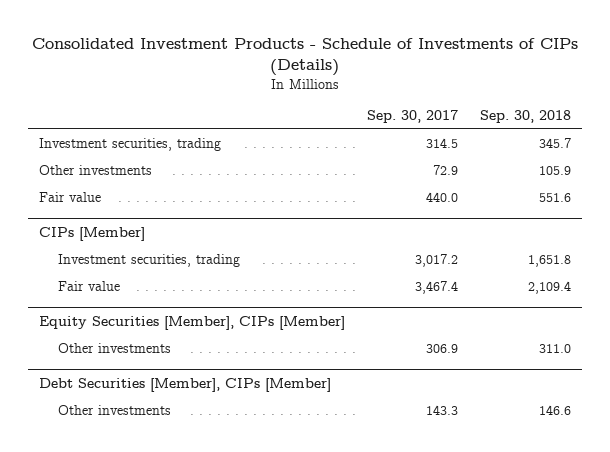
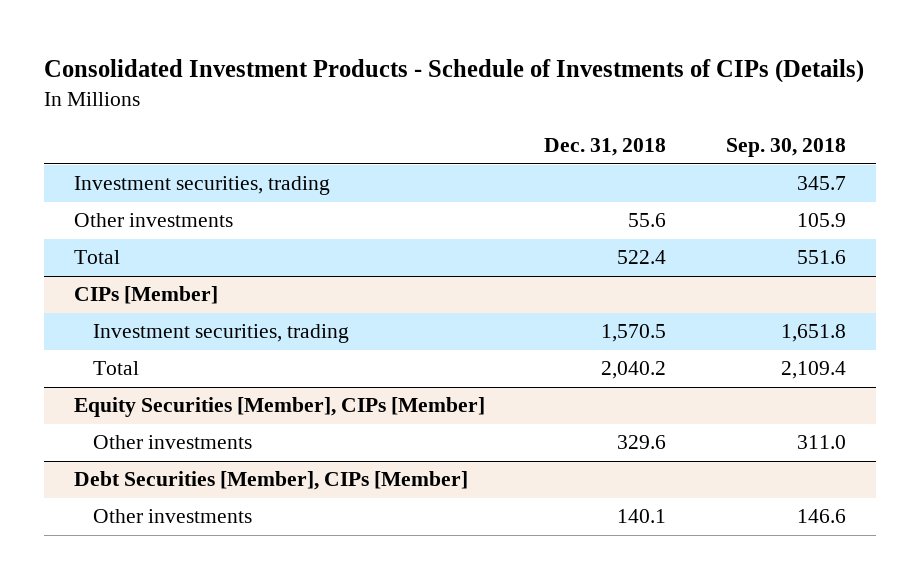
[367,110,459,124] Sep. 30, 2017 -> none
none -> [544,138,667,157] Dec. 31, 2018
[39,191,102,202] Fair value -> [73,250,120,265] Total
[57,280,120,291] Fair value -> [92,361,139,376] Total

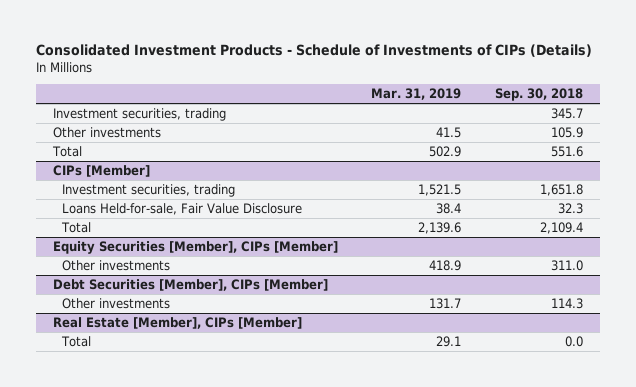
[544,138,667,157] Dec. 31, 2018 -> none
none -> [371,88,462,101] Mar. 31, 2019
none -> [61,202,302,215] Loans Held-for-sale, Fair Value Disclosure
[797,509,847,524] 146.6 -> [550,297,583,309] 114.3
none -> [53,316,303,329] Real Estate [Member], CIPs [Member]
none -> [60,335,91,347] Total

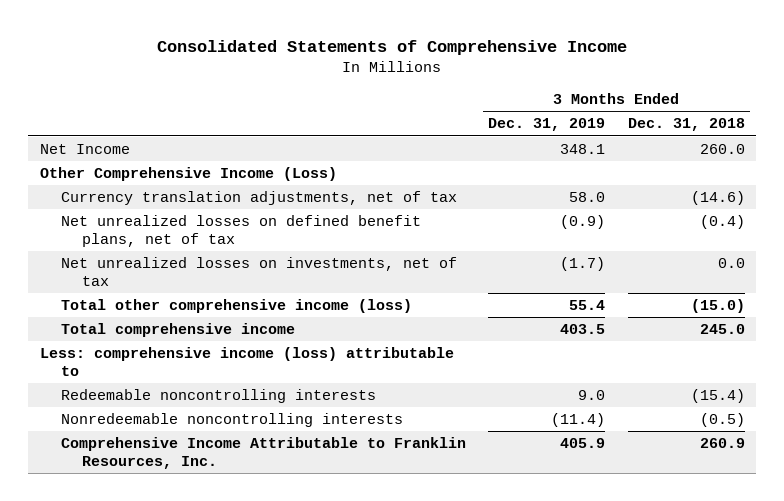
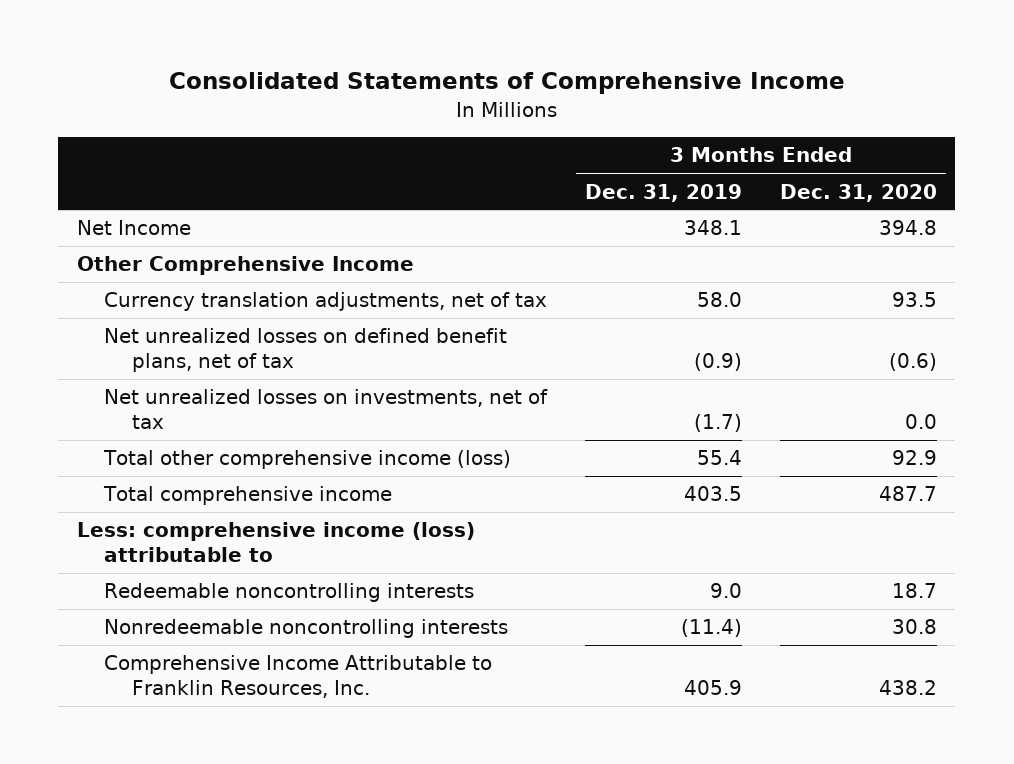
[627,118,745,132] Dec. 31, 2018 -> none
none -> [779,183,937,202] Dec. 31, 2020
[39,167,337,182] Other Comprehensive Income (Loss) -> [76,256,414,276] Other Comprehensive Income

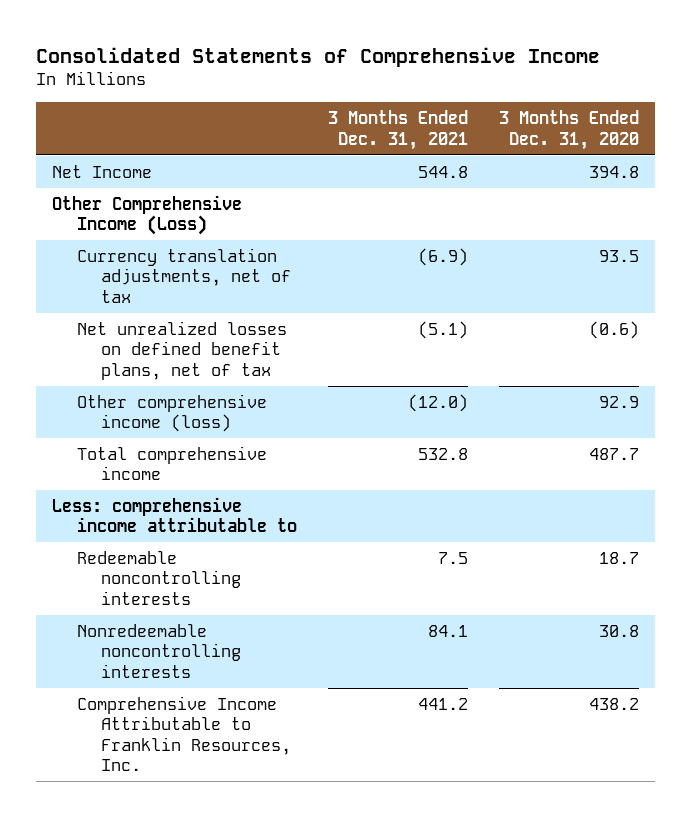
[584,183,742,202] Dec. 31, 2019 -> none
none -> [327,110,468,150] 3 Months Ended Dec. 31, 2021
[76,256,414,276] Other Comprehensive Income -> [52,194,243,236] Other Comprehensive Income (Loss)
[104,389,549,429] Net unrealized losses on investments, net of tax -> none
[103,450,512,470] Total other comprehensive income (loss) -> [76,393,267,433] Other comprehensive income (loss)
[76,522,475,562] Less: comprehensive income (loss) attributable to -> [52,496,297,533] Less: comprehensive income attributable to

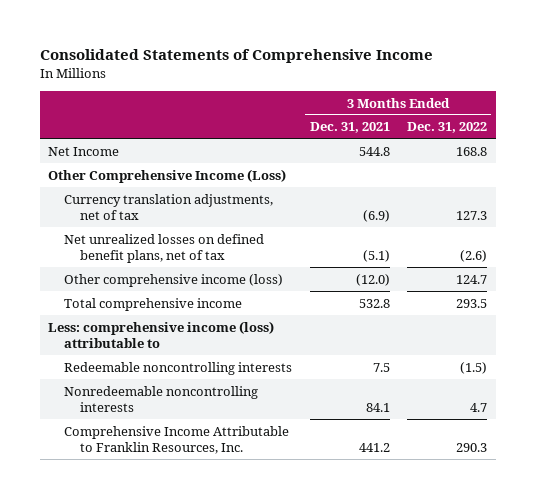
[499,110,640,150] 3 Months Ended Dec. 31, 2020 -> none
none -> [407,122,488,134] Dec. 31, 2022
[52,496,297,533] Less: comprehensive income attributable to -> [48,320,275,348] Less: comprehensive income (loss) attributable to

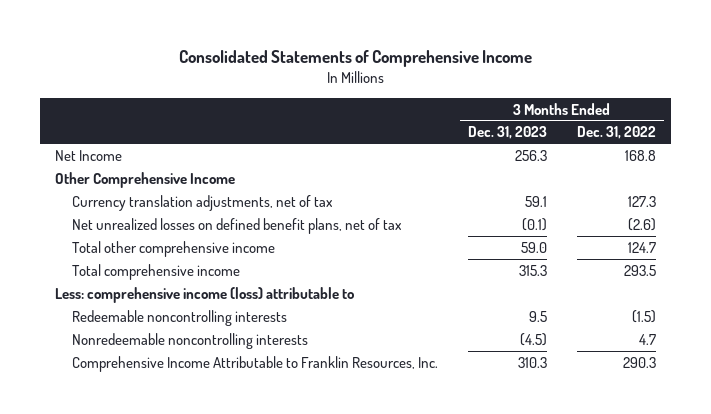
[309,122,390,134] Dec. 31, 2021 -> none
none -> [468,126,548,140] Dec. 31, 2023
[48,168,287,183] Other Comprehensive Income (Loss) -> [54,171,235,188] Other Comprehensive Income
[64,273,284,287] Other comprehensive income (loss) -> [71,240,275,257] Total other comprehensive income

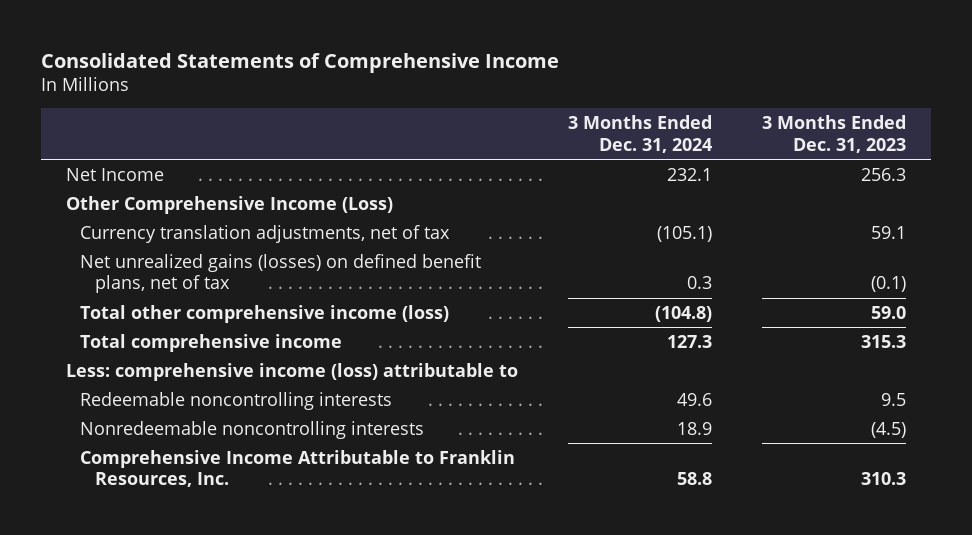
[577,126,657,140] Dec. 31, 2022 -> none
none -> [567,114,712,153] 3 Months Ended Dec. 31, 2024
[54,171,235,188] Other Comprehensive Income -> [65,195,393,214] Other Comprehensive Income (Loss)
[71,217,402,234] Net unrealized losses on defined benefit plans, net of tax -> [80,253,482,294] Net unrealized gains (losses) on defined benefit plans, net of tax
[71,240,275,257] Total other comprehensive income -> [80,304,450,323] Total other comprehensive income (loss)

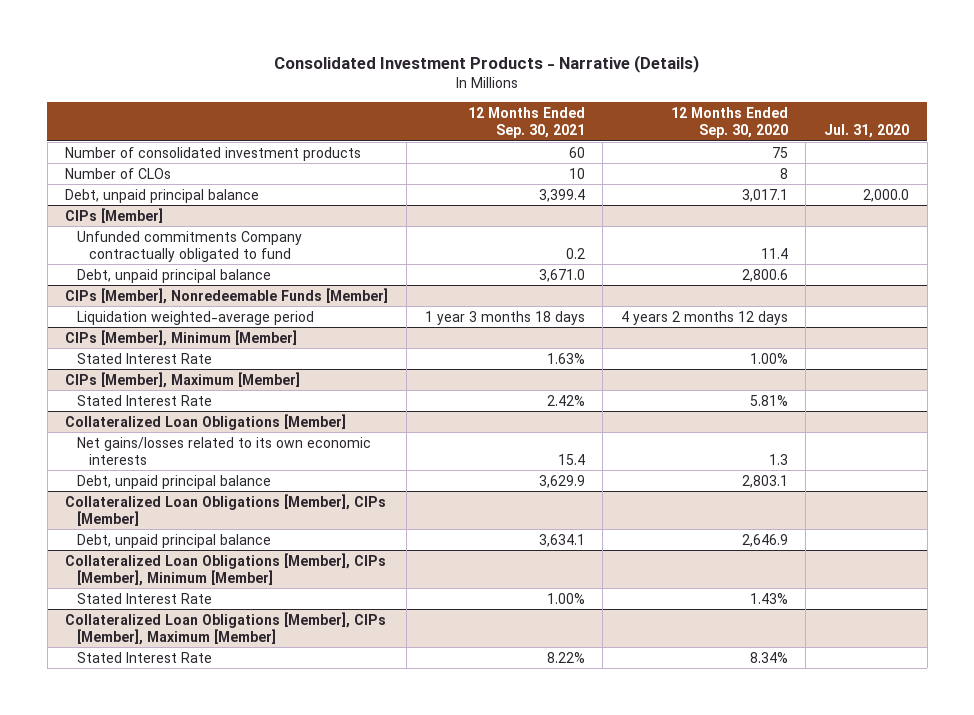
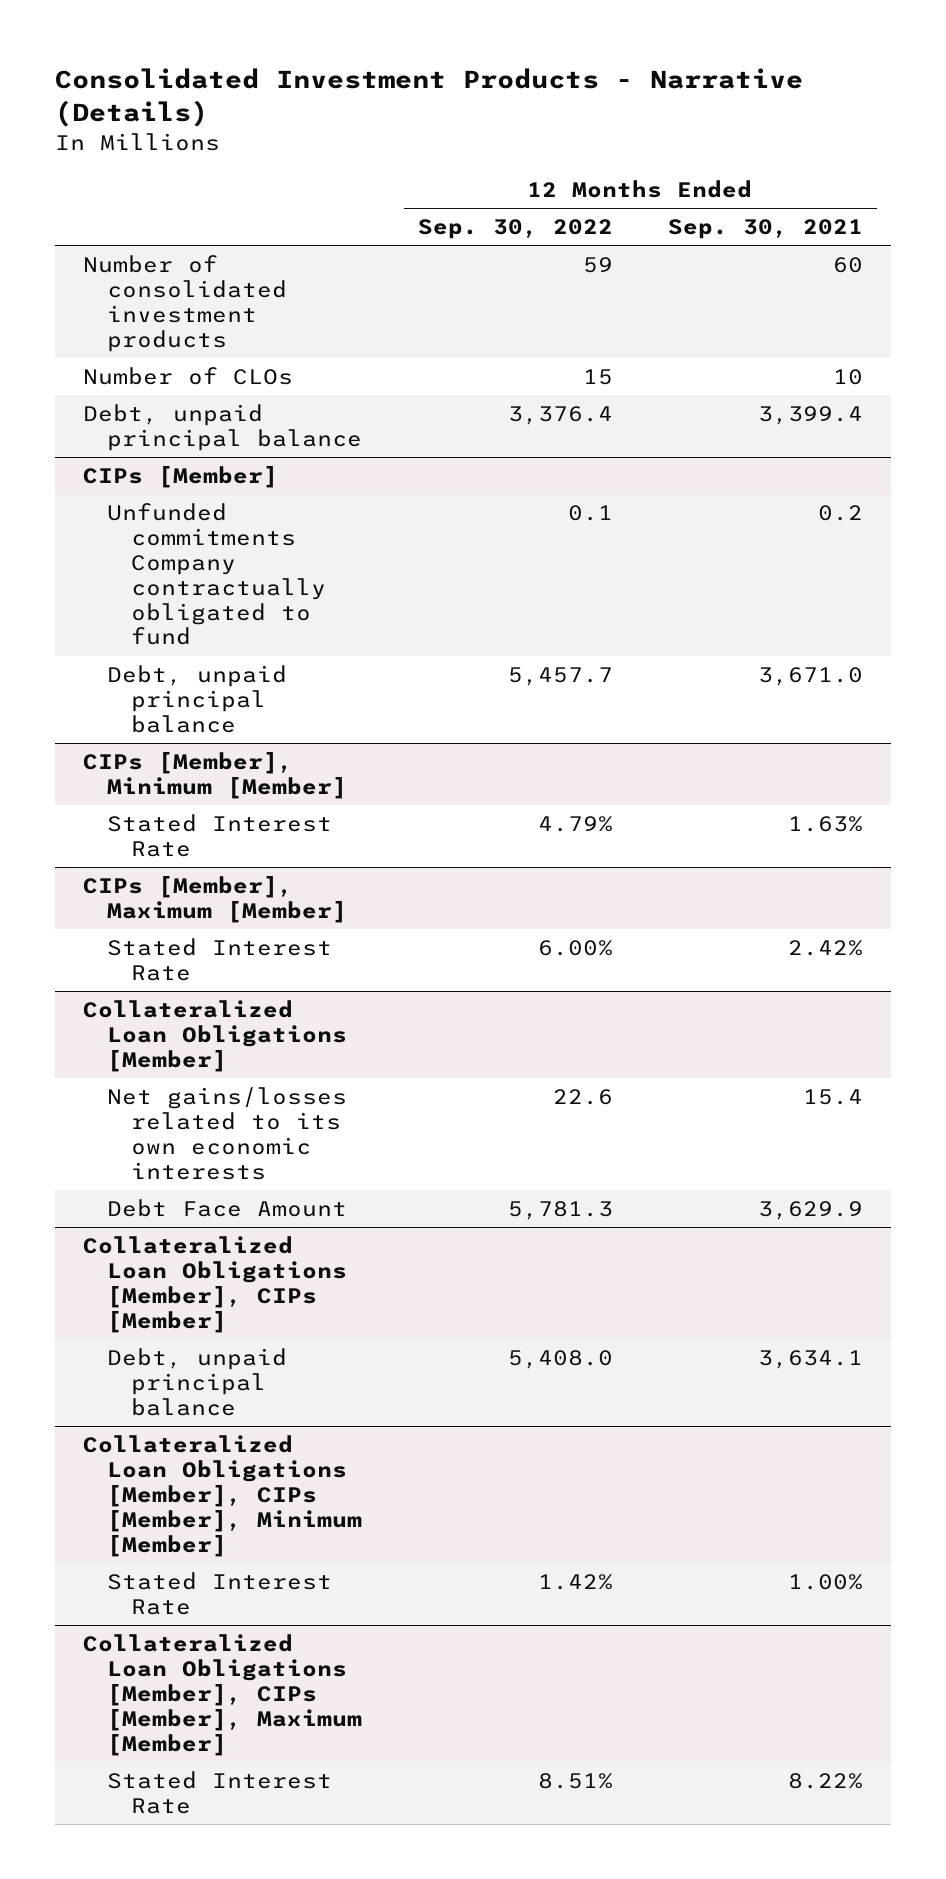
[670,107,788,139] 12 Months Ended Sep. 30, 2020 -> none
[823,124,909,139] Jul. 31, 2020 -> none
none -> [417,219,613,240] Sep. 30, 2022
[65,287,389,304] CIPs [Member], Nonredeemable Funds [Member] -> none
[77,310,315,325] Liquidation weighted-average period -> none
[77,474,272,489] Debt, unpaid principal balance -> [107,1198,348,1217] Debt Face Amount

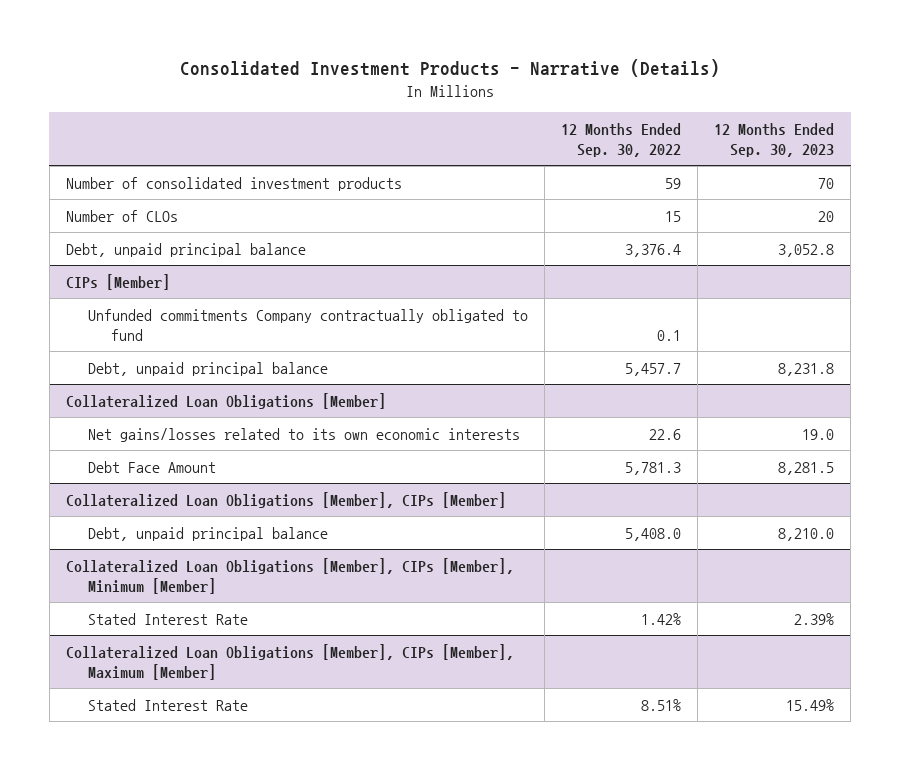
[667,219,863,240] Sep. 30, 2021 -> none
none -> [714,122,835,157] 12 Months Ended Sep. 30, 2023
[83,751,348,799] CIPs [Member], Minimum [Member] -> none
[107,813,333,857] Stated Interest Rate -> none
[83,875,348,923] CIPs [Member], Maximum [Member] -> none
[107,937,333,981] Stated Interest Rate -> none

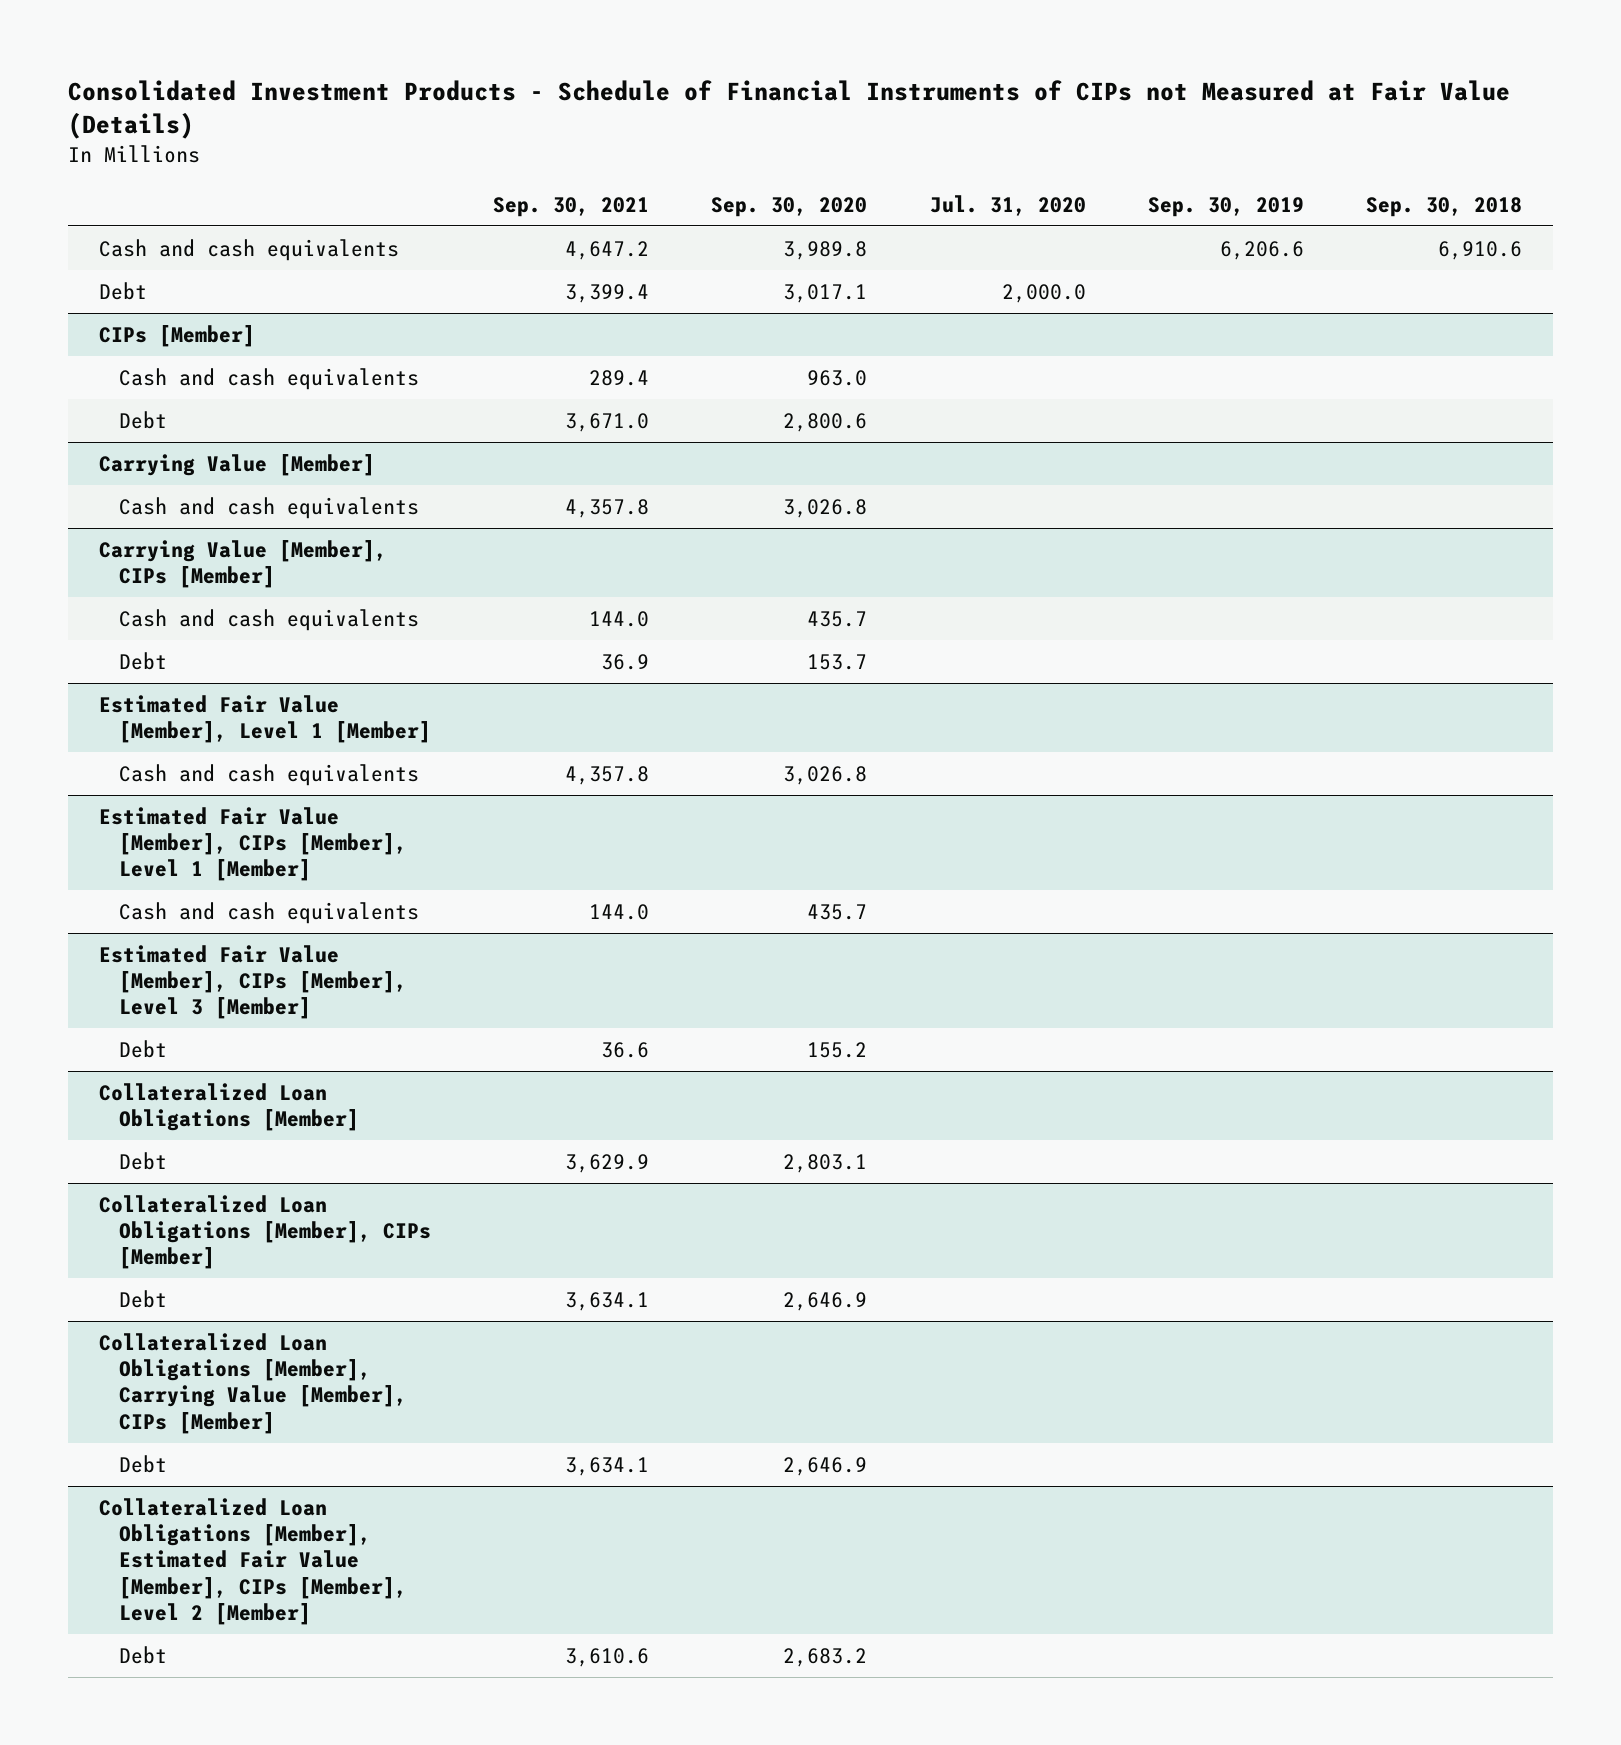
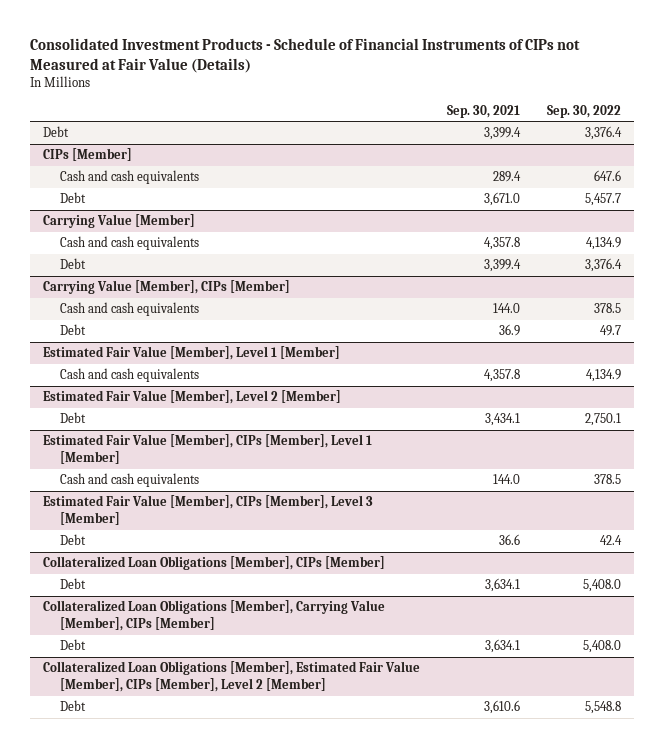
[711,196,868,217] Sep. 30, 2020 -> none
[929,194,1086,216] Jul. 31, 2020 -> none
[1147,196,1304,217] Sep. 30, 2019 -> none
[1365,196,1522,217] Sep. 30, 2018 -> none
none -> [546,104,621,118] Sep. 30, 2022
[98,238,399,261] Cash and cash equivalents -> none
none -> [60,258,87,270] Debt
none -> [43,390,342,405] Estimated Fair Value [Member], Level 2 [Member]
none -> [60,412,87,424] Debt
[98,1082,360,1132] Collateralized Loan Obligations [Member] -> none
[119,1151,168,1170] Debt -> none

